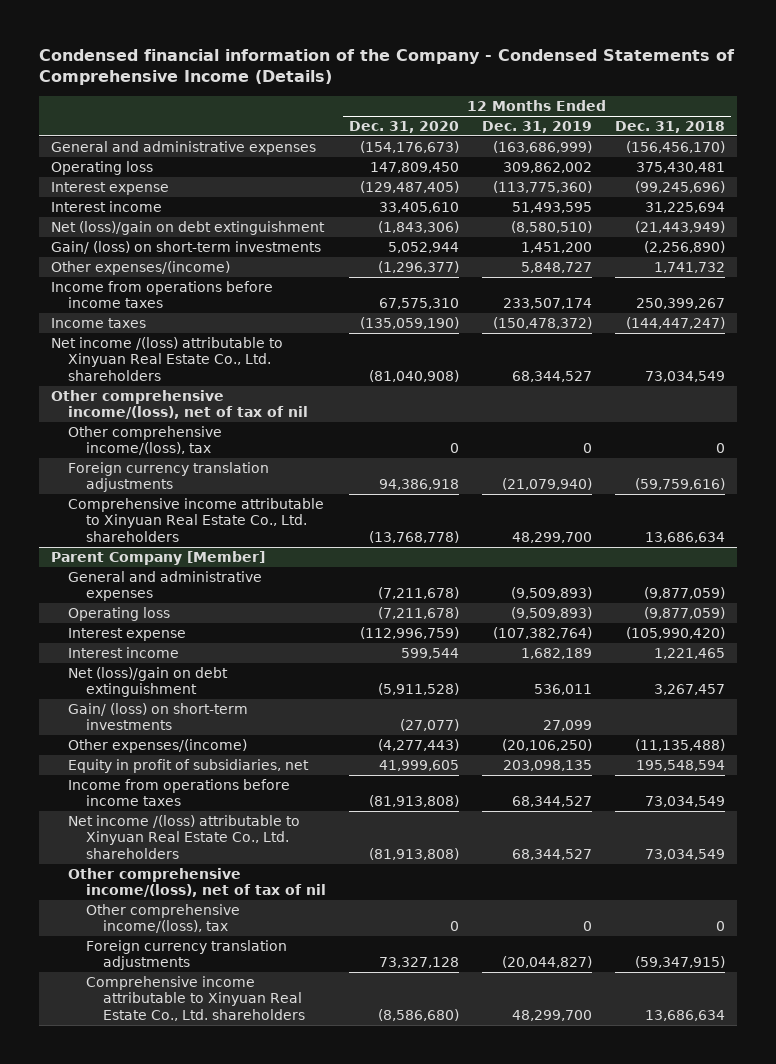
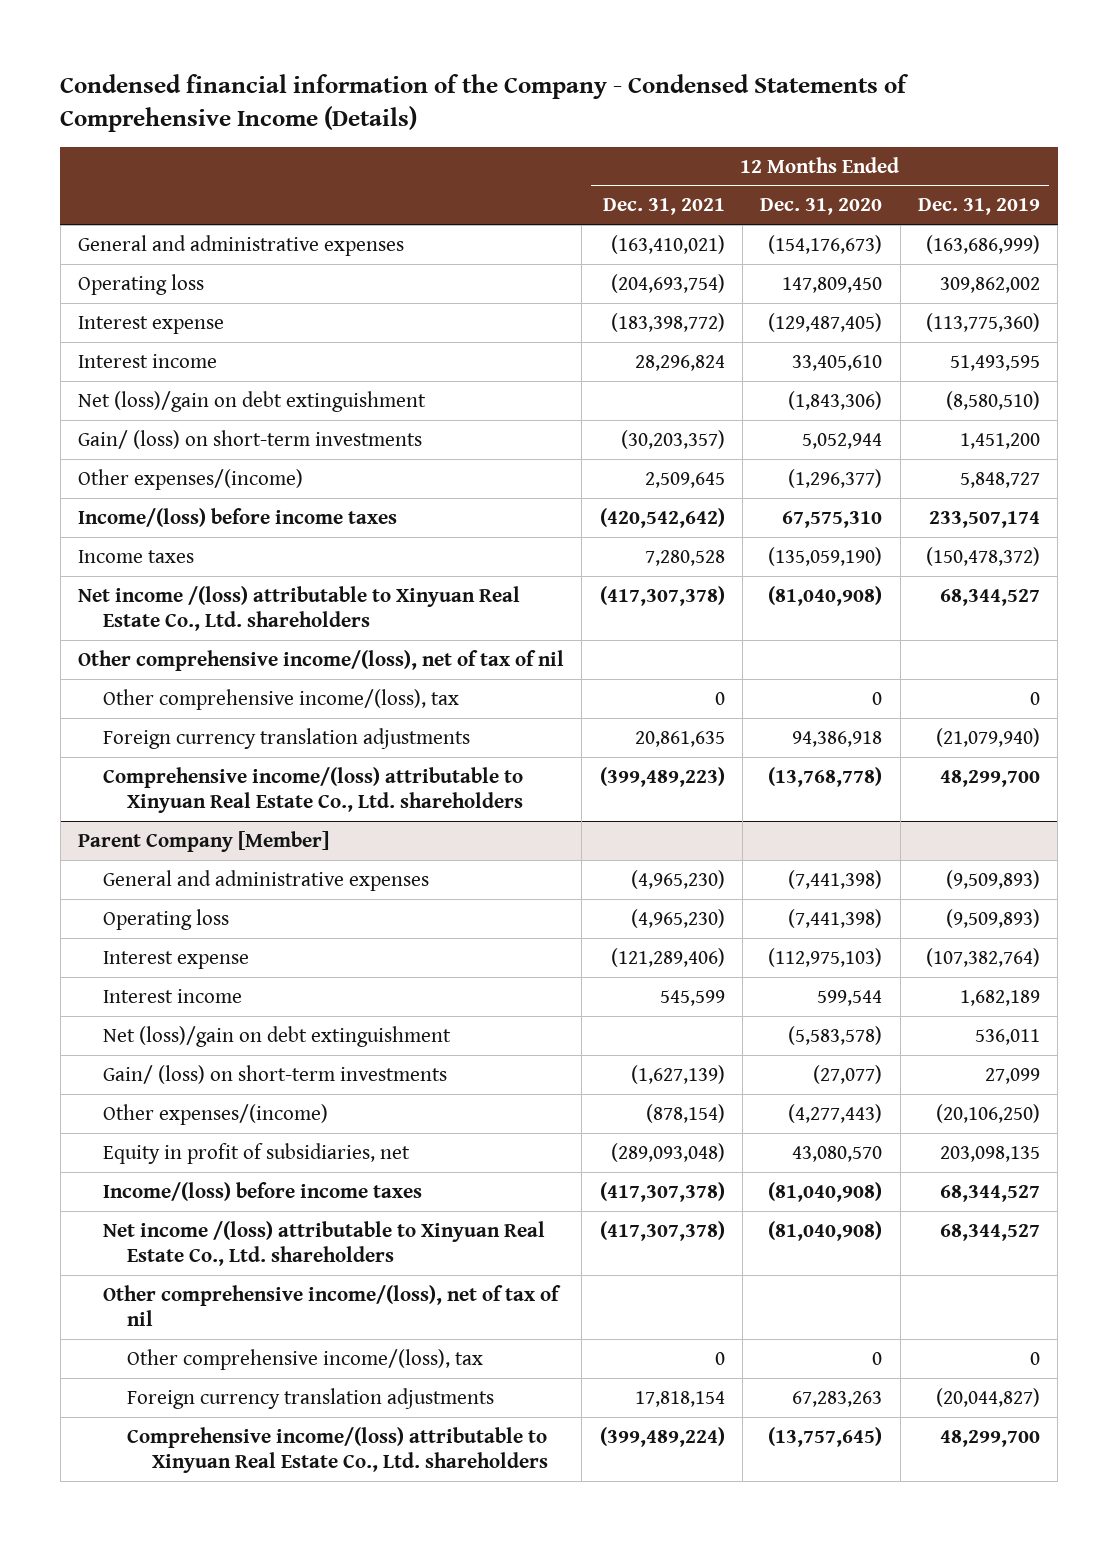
[615,121,726,134] Dec. 31, 2018 -> none
none -> [602,198,725,216] Dec. 31, 2021
[50,280,273,309] Income from operations before income taxes -> [77,507,397,527] Income/(loss) before income taxes
[68,497,325,542] Comprehensive income attributable to Xinyuan Real Estate Co., Ltd. shareholders -> [102,766,524,814] Comprehensive income/(loss) attributable to Xinyuan Real Estate Co., Ltd. shareholders
[377,587,459,600] (7,211,678) -> [788,869,883,889] (7,441,398)
[377,606,459,619] (7,211,678) -> [788,908,883,928] (7,441,398)
[359,626,459,639] (112,996,759) -> [768,947,883,967] (112,975,103)
[377,683,459,696] (5,911,528) -> [788,1025,883,1045] (5,583,578)
[378,759,459,771] 41,999,605 -> [792,1145,883,1162] 43,080,570
[68,778,291,807] Income from operations before income taxes -> [102,1181,422,1201] Income/(loss) before income taxes
[368,795,459,808] (81,913,808) -> [768,1181,883,1202] (81,040,908)
[368,847,459,860] (81,913,808) -> [768,1220,883,1241] (81,040,908)
[378,957,459,969] 73,327,128 -> [792,1390,883,1407] 67,283,263
[85,975,306,1021] Comprehensive income attributable to Xinyuan Real Estate Co., Ltd. shareholders -> [127,1426,549,1474] Comprehensive income/(loss) attributable to Xinyuan Real Estate Co., Ltd. shareholders
[377,1008,459,1021] (8,586,680) -> [768,1426,883,1447] (13,757,645)

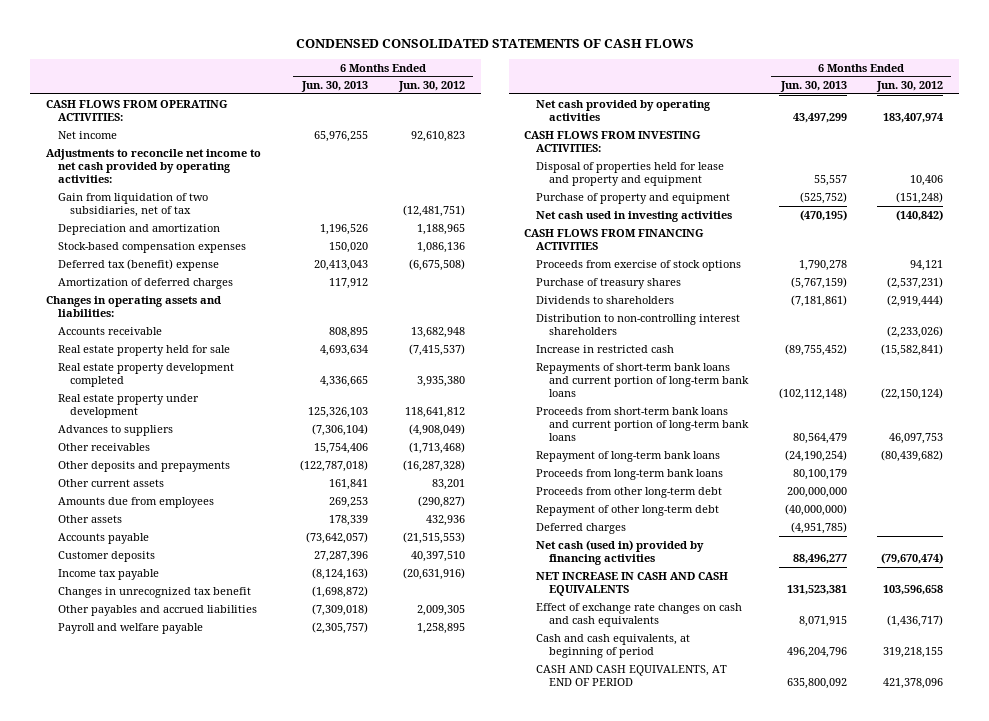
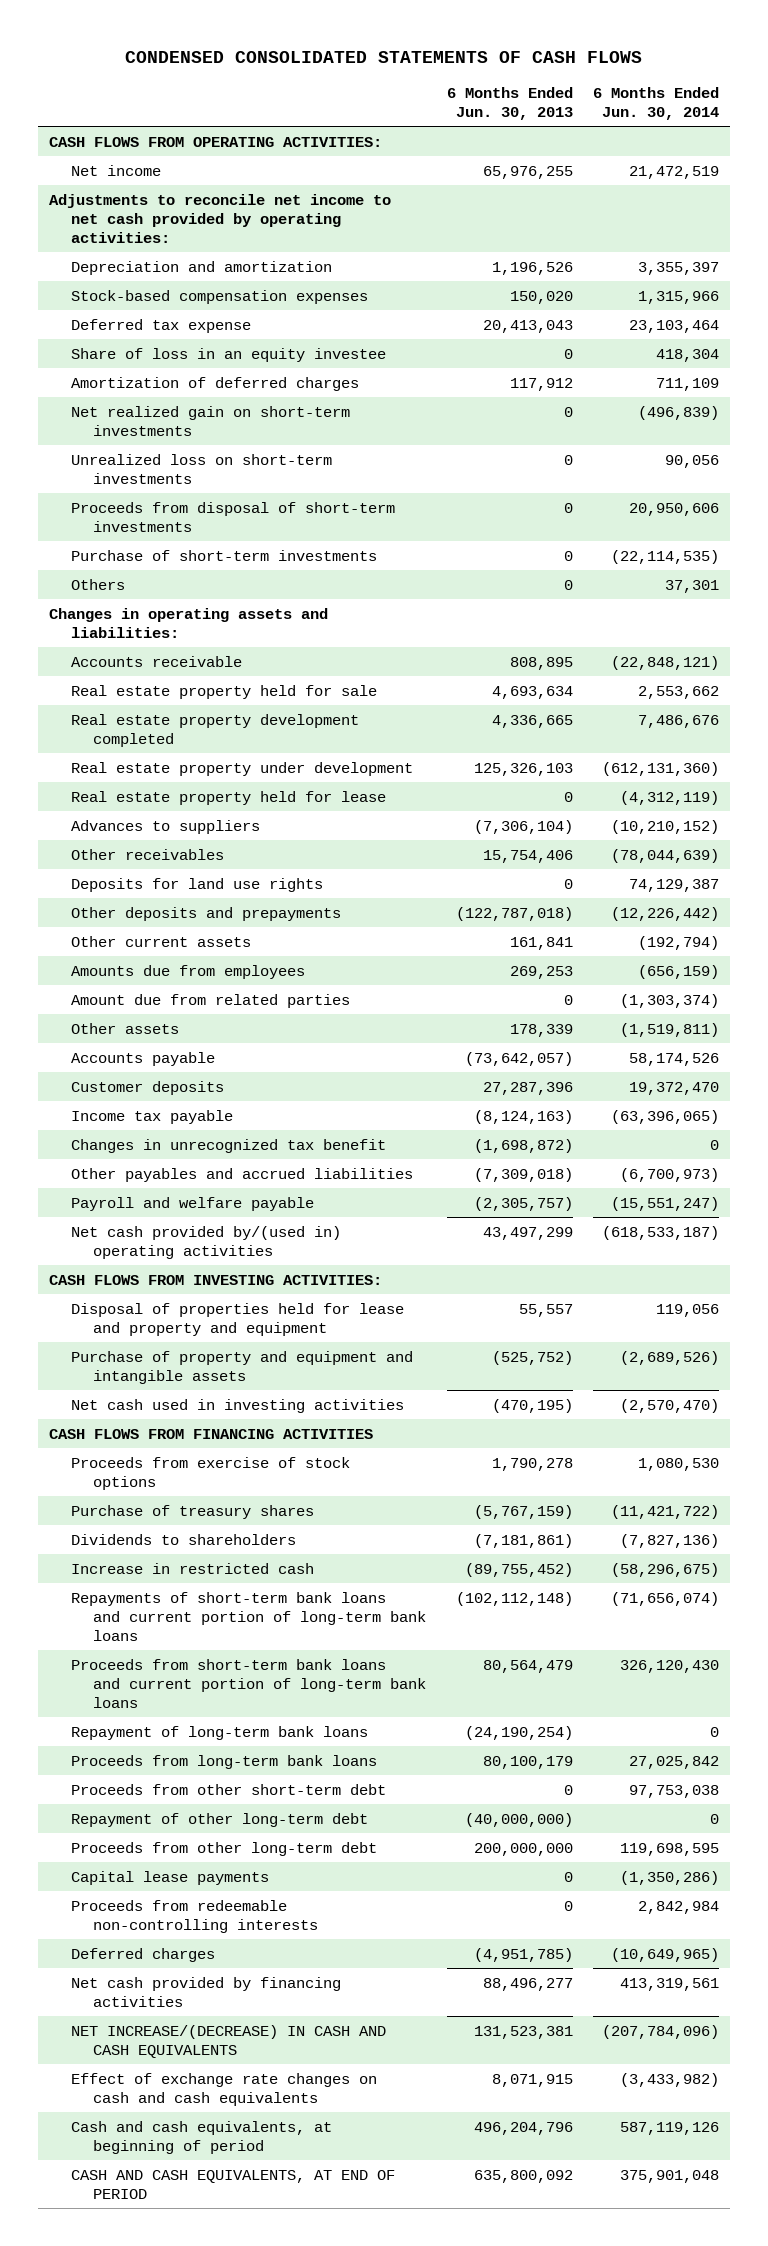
[398,81,466,93] Jun. 30, 2012 -> none
none -> [593,87,720,121] 6 Months Ended Jun. 30, 2014
[58,192,209,217] Gain from liquidation of two subsidiaries, net of tax -> none
[58,258,220,271] Deferred tax (benefit) expense -> [70,318,251,333] Deferred tax expense
none -> [70,347,386,362] Share of loss in an equity investee
none -> [70,405,350,436] Net realized gain on short-term investments
none -> [70,453,332,484] Unrealized loss on short-term investments
none -> [70,501,395,532] Proceeds from disposal of short-term investments
none -> [70,549,377,561] Purchase of short-term investments
none -> [70,578,125,590] Others
none -> [70,790,386,805] Real estate property held for lease
none -> [70,877,323,892] Deposits for land use rights
none -> [70,993,350,1008] Amount due from related parties
[536,99,712,121] Net cash provided by operating activities -> [70,1225,341,1259] Net cash provided by/(used in) operating activities
[536,192,731,204] Purchase of property and equipment -> [70,1350,413,1384] Purchase of property and equipment and intangible assets
[536,313,741,335] Distribution to non-controlling interest shareholders -> none
none -> [70,1783,386,1795] Proceeds from other short-term debt
[536,486,723,498] Proceeds from other long-term debt -> [70,1841,377,1856] Proceeds from other long-term debt
none -> [70,1870,269,1885] Capital lease payments
none -> [70,1899,318,1933] Proceeds from redeemable non-controlling interests
[536,539,705,565] Net cash (used in) provided by financing activities -> [70,1976,341,2007] Net cash provided by financing activities
[536,571,729,596] NET INCREASE IN CASH AND CASH EQUIVALENTS -> [70,2024,386,2058] NET INCREASE/(DECREASE) IN CASH AND CASH EQUIVALENTS

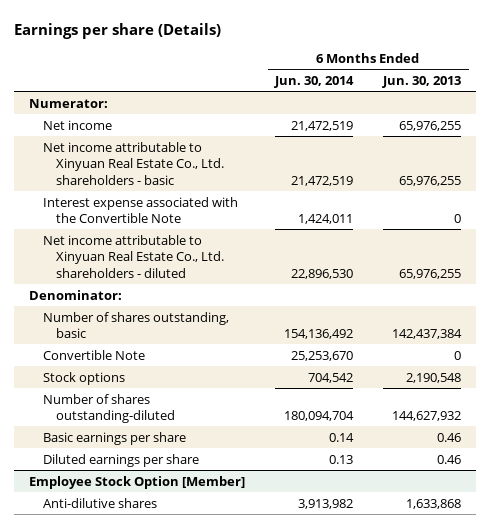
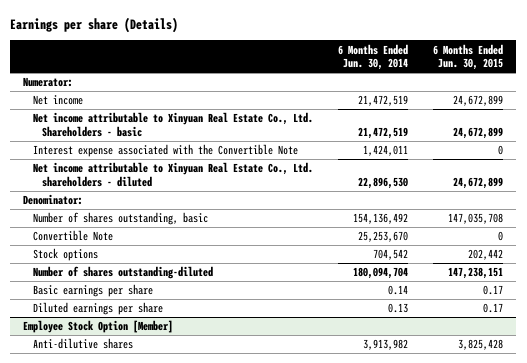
[382,76,462,89] Jun. 30, 2013 -> none
none -> [433,43,504,71] 6 Months Ended Jun. 30, 2015
[42,141,225,185] Net income attributable to Xinyuan Real Estate Co., Ltd. shareholders - basic -> [32,112,313,137] Net income attributable to Xinyuan Real Estate Co., Ltd. Shareholders - basic

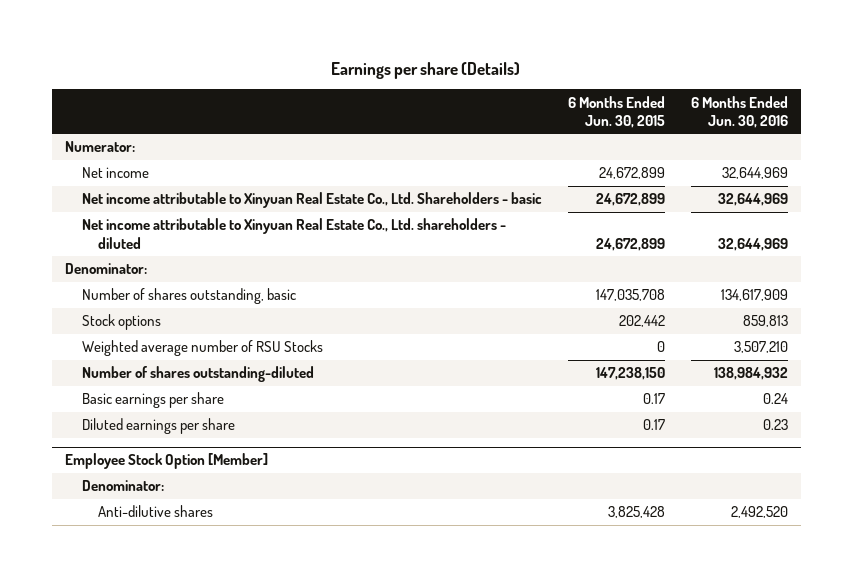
[337,43,408,71] 6 Months Ended Jun. 30, 2014 -> none
none -> [690,95,788,128] 6 Months Ended Jun. 30, 2016
[32,144,298,158] Interest expense associated with the Convertible Note -> none
[32,230,113,242] Convertible Note -> none
none -> [81,340,323,357] Weighted average number of RSU Stocks
[448,267,504,280] 147,238,151 -> [595,367,665,381] 147,238,150
none -> [81,480,164,492] Denominator:

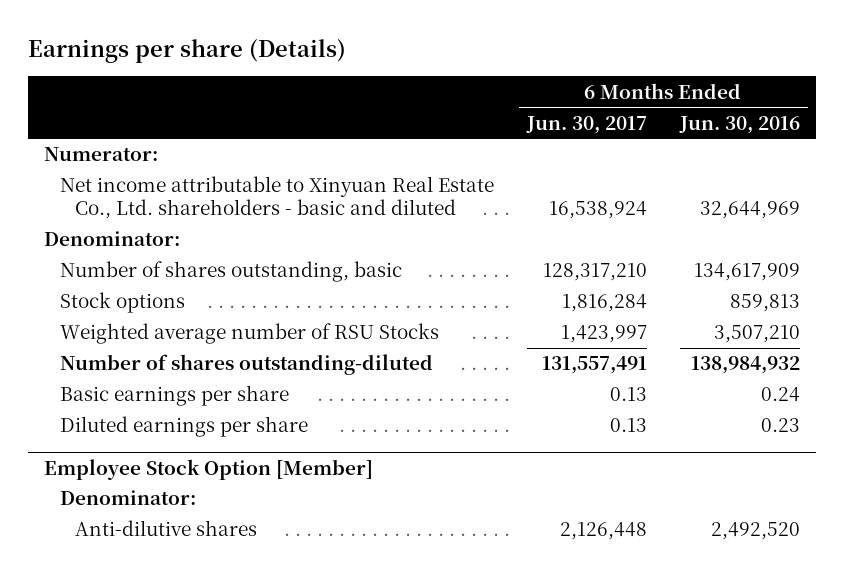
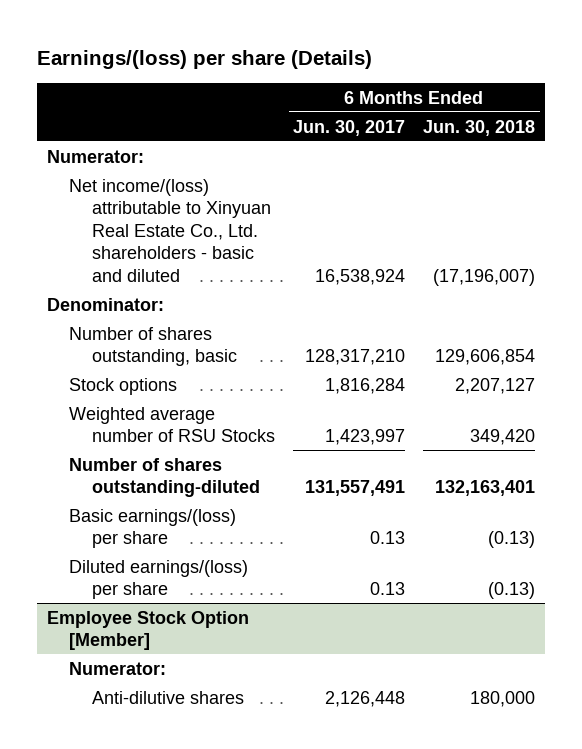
[27,39,346,64] Earnings per share (Details) -> [37,50,373,70] Earnings/(loss) per share (Details)
[678,115,800,134] Jun. 30, 2016 -> none
none -> [423,119,536,136] Jun. 30, 2018
[59,176,494,220] Net income attributable to Xinyuan Real Estate Co., Ltd. shareholders - basic and diluted -> [69,178,271,282] Net income/(loss) attributable to Xinyuan Real Estate Co., Ltd. shareholders - basic and diluted
[59,385,289,407] Basic earnings per share -> [69,508,237,549] Basic earnings/(loss) per share
[59,416,308,438] Diluted earnings per share -> [69,559,249,600] Diluted earnings/(loss) per share
[59,490,196,506] Denominator: -> none
none -> [69,661,167,675] Numerator:

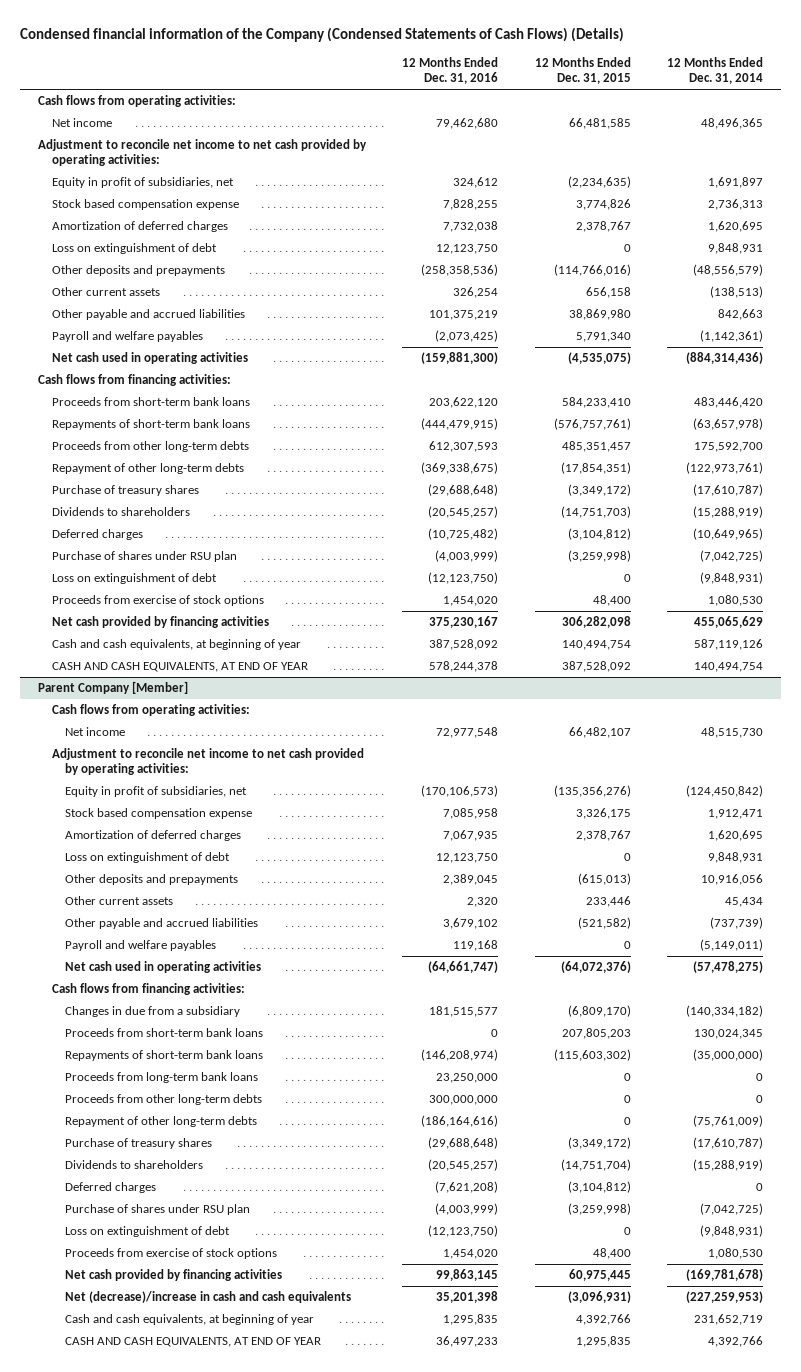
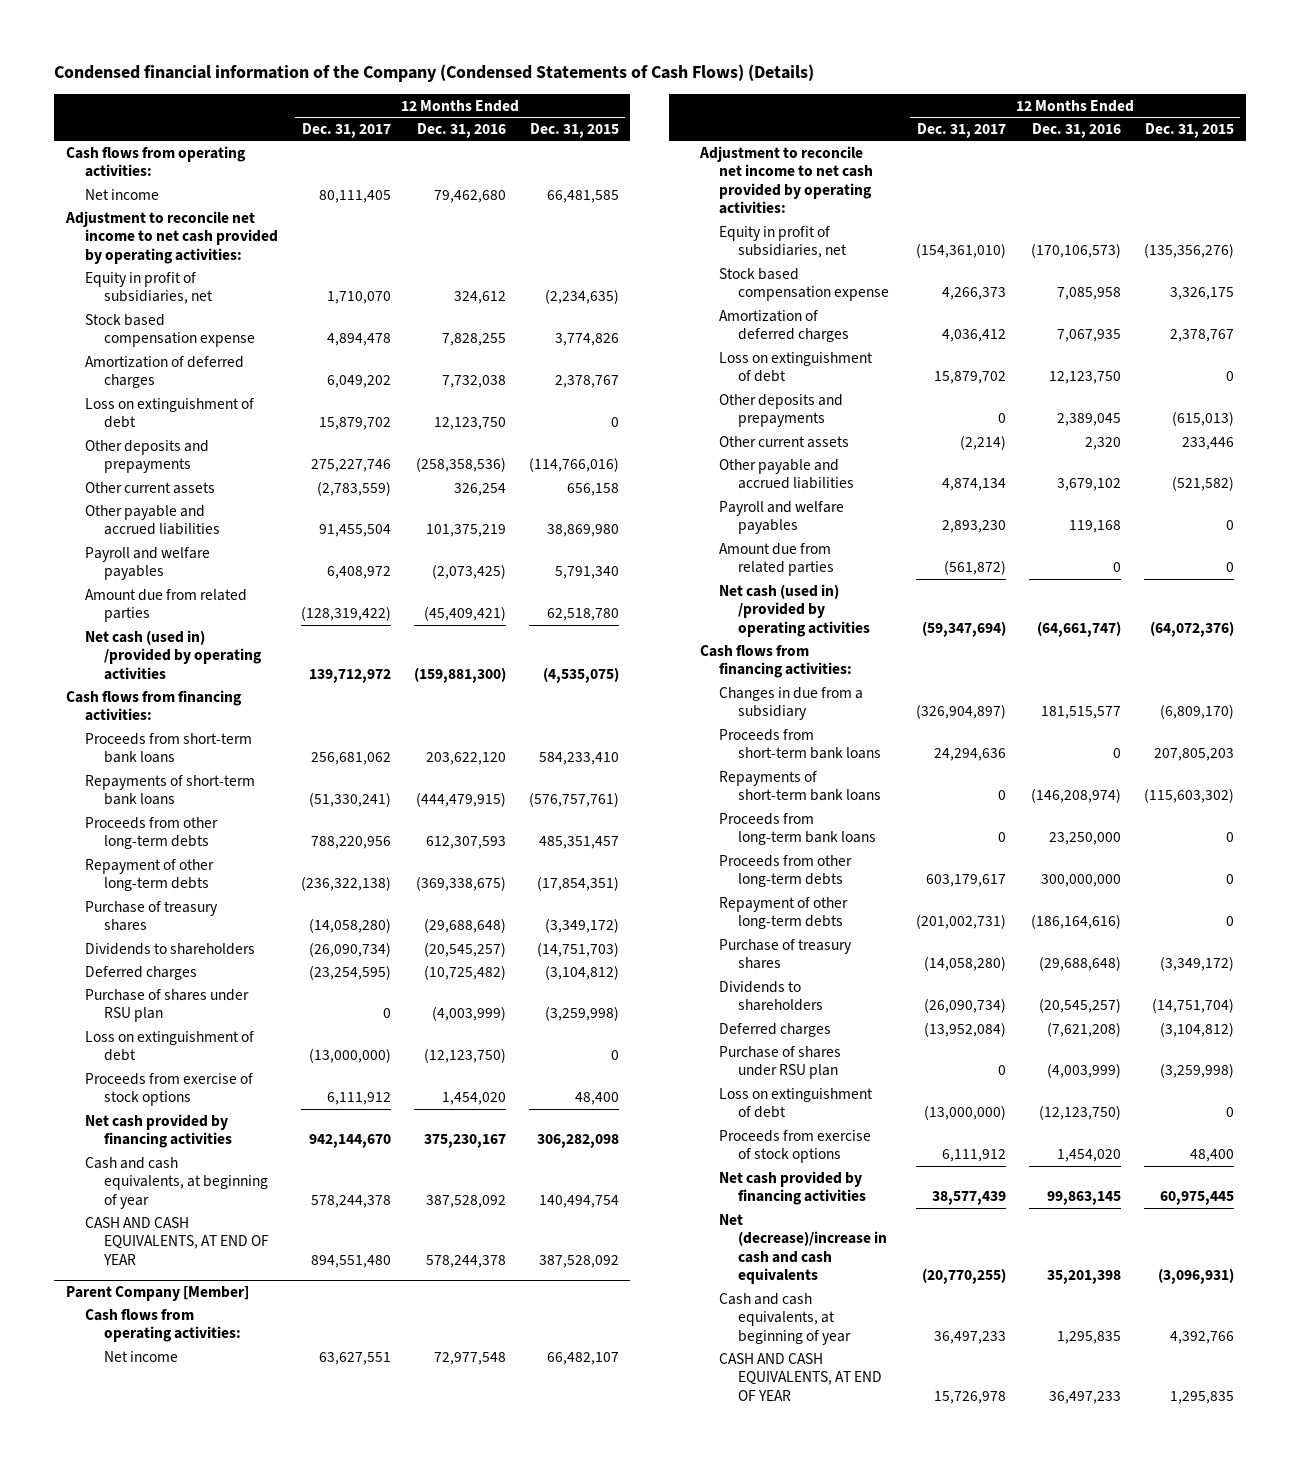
[666,57,763,85] 12 Months Ended Dec. 31, 2014 -> none
none -> [301,122,391,138] Dec. 31, 2017
none -> [84,588,247,623] Amount due from related parties
[51,352,248,365] Net cash used in operating activities -> [84,629,262,680] Net cash (used in) /provided by operating activities
none -> [719,542,835,577] Amount due from related parties
[65,961,262,974] Net cash used in operating activities -> [719,583,871,637] Net cash (used in) /provided by operating activities

